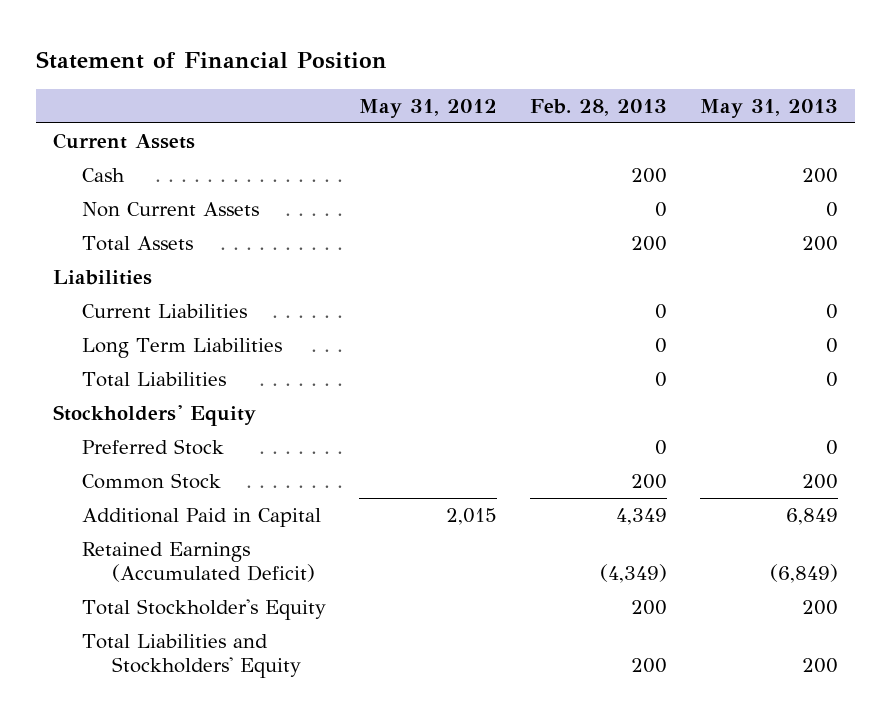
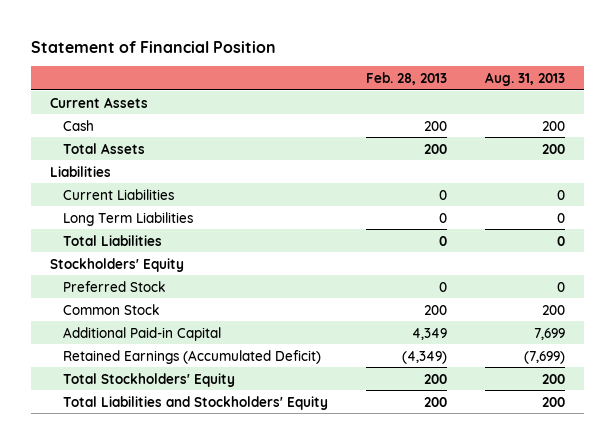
[359,98,498,118] May 31, 2012 -> none
[700,98,839,118] May 31, 2013 -> none
none -> [485,71,566,86] Aug. 31, 2013
[82,202,260,218] Non Current Assets -> none
[82,508,322,528] Additional Paid in Capital -> [62,326,221,341] Additional Paid-in Capital
[82,599,327,621] Total Stockholder's Equity -> [62,372,235,387] Total Stockholders' Equity

